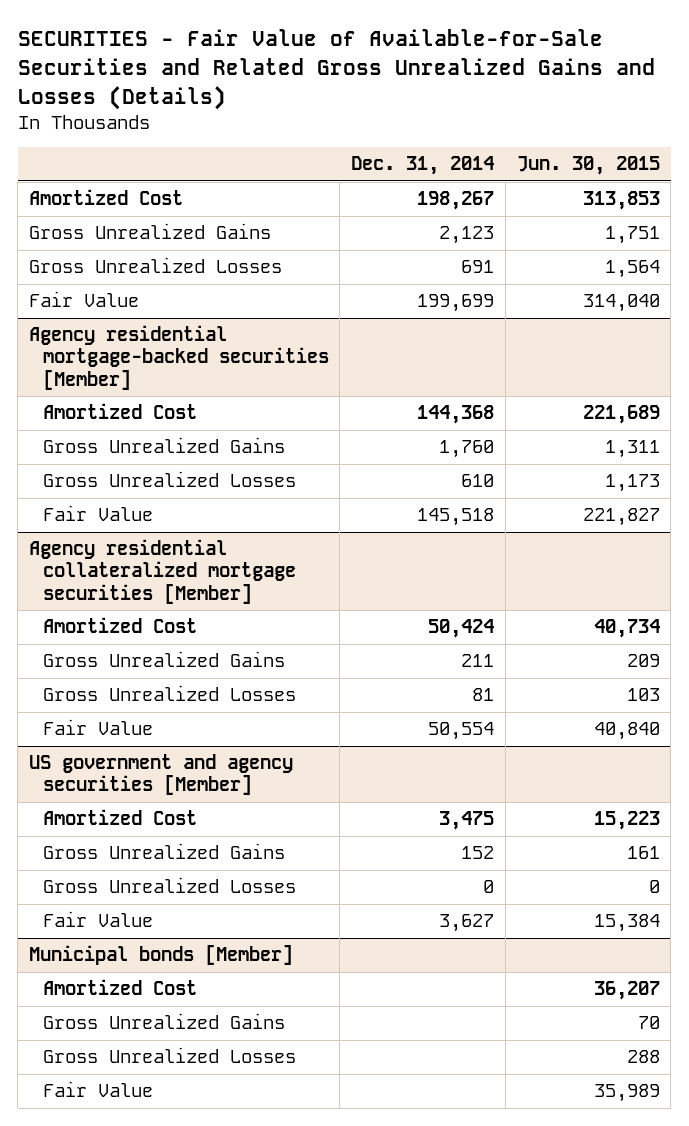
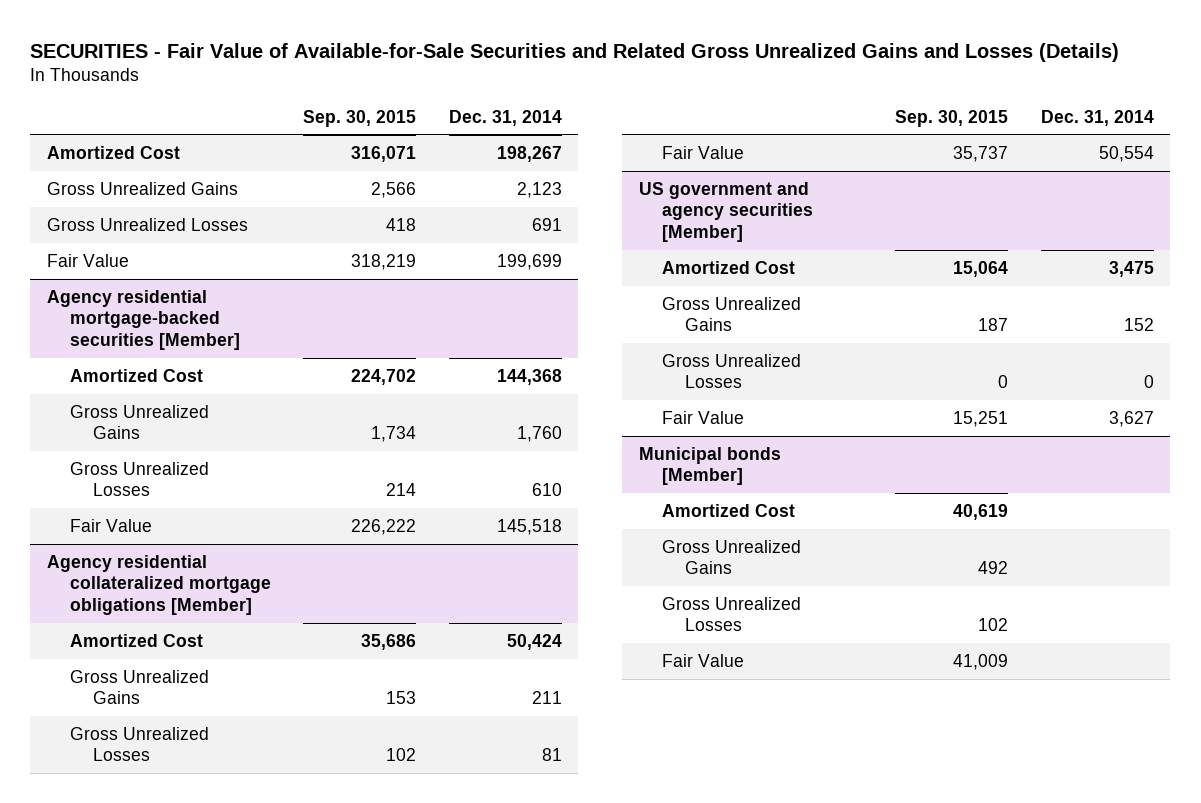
[516,156,660,176] Jun. 30, 2015 -> none
none -> [303,109,417,127] Sep. 30, 2015
[28,539,296,604] Agency residential collateralized mortgage securities [Member] -> [46,554,271,616] Agency residential collateralized mortgage obligations [Member]

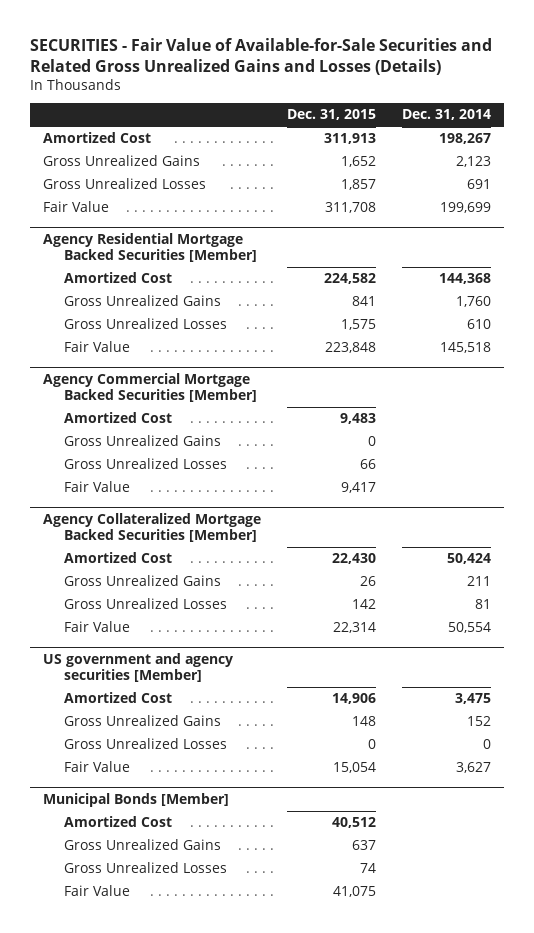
[303,109,417,127] Sep. 30, 2015 -> none
none -> [287,109,377,121] Dec. 31, 2015
[46,289,240,351] Agency residential mortgage-backed securities [Member] -> [43,232,258,263] Agency Residential Mortgage Backed Securities [Member]
none -> [43,372,258,403] Agency Commercial Mortgage Backed Securities [Member]
none -> [64,412,173,424] Amortized Cost
none -> [64,435,222,447] Gross Unrealized Gains
none -> [64,458,228,470] Gross Unrealized Losses
none -> [64,481,131,493] Fair Value
[46,554,271,616] Agency residential collateralized mortgage obligations [Member] -> [43,512,262,543] Agency Collateralized Mortgage Backed Securities [Member]
[638,446,781,486] Municipal bonds [Member] -> [43,792,230,807] Municipal Bonds [Member]

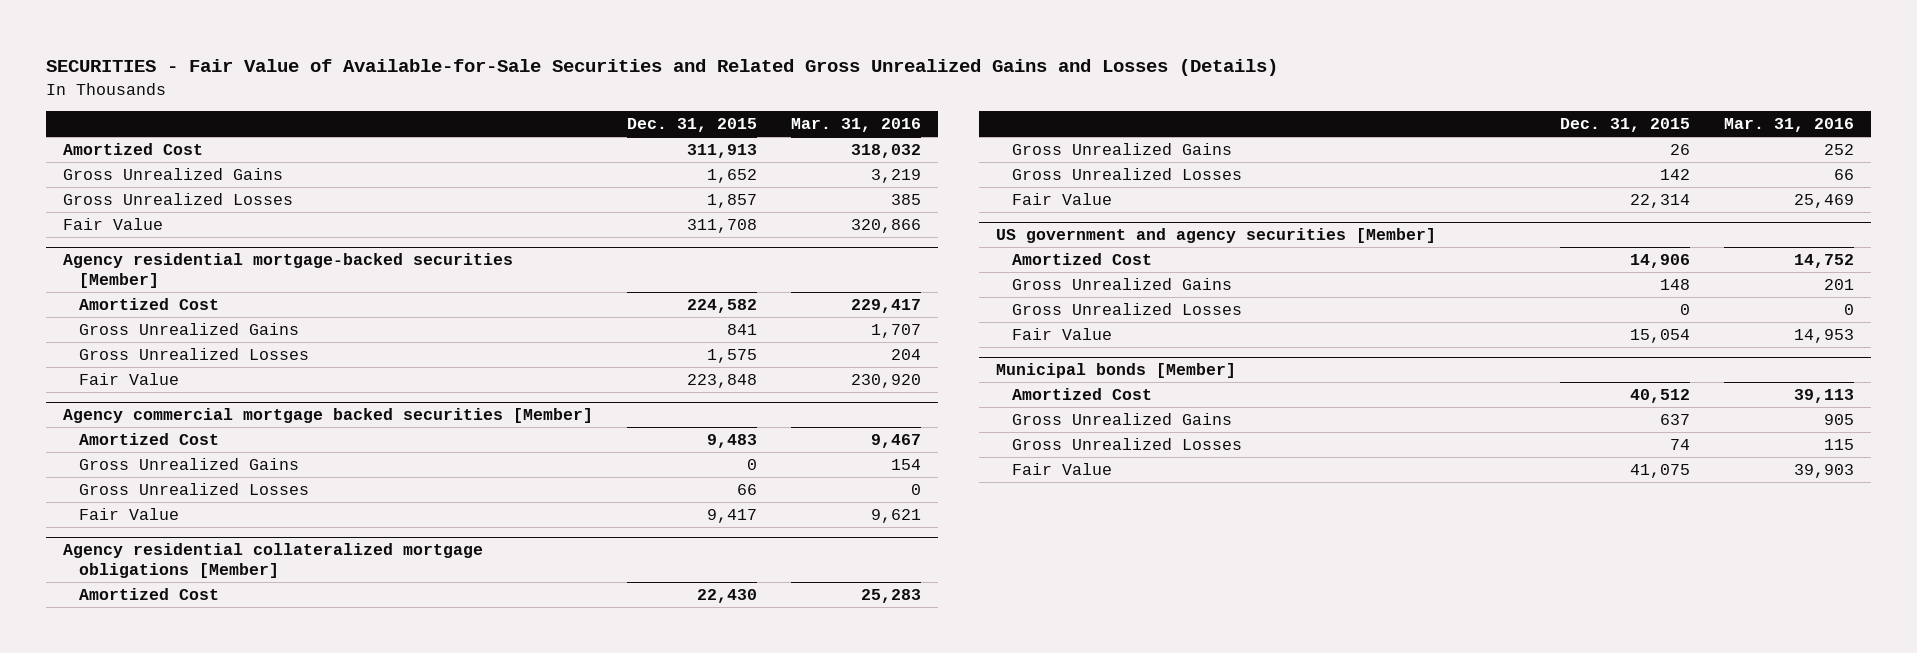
[402,109,492,121] Dec. 31, 2014 -> none
none -> [790,118,921,133] Mar. 31, 2016
[43,232,258,263] Agency Residential Mortgage Backed Securities [Member] -> [63,253,514,289] Agency residential mortgage-backed securities [Member]
[43,372,258,403] Agency Commercial Mortgage Backed Securities [Member] -> [63,408,594,424] Agency commercial mortgage backed securities [Member]
[43,512,262,543] Agency Collateralized Mortgage Backed Securities [Member] -> [63,543,484,579] Agency residential collateralized mortgage obligations [Member]
[43,792,230,807] Municipal Bonds [Member] -> [996,363,1237,379] Municipal bonds [Member]

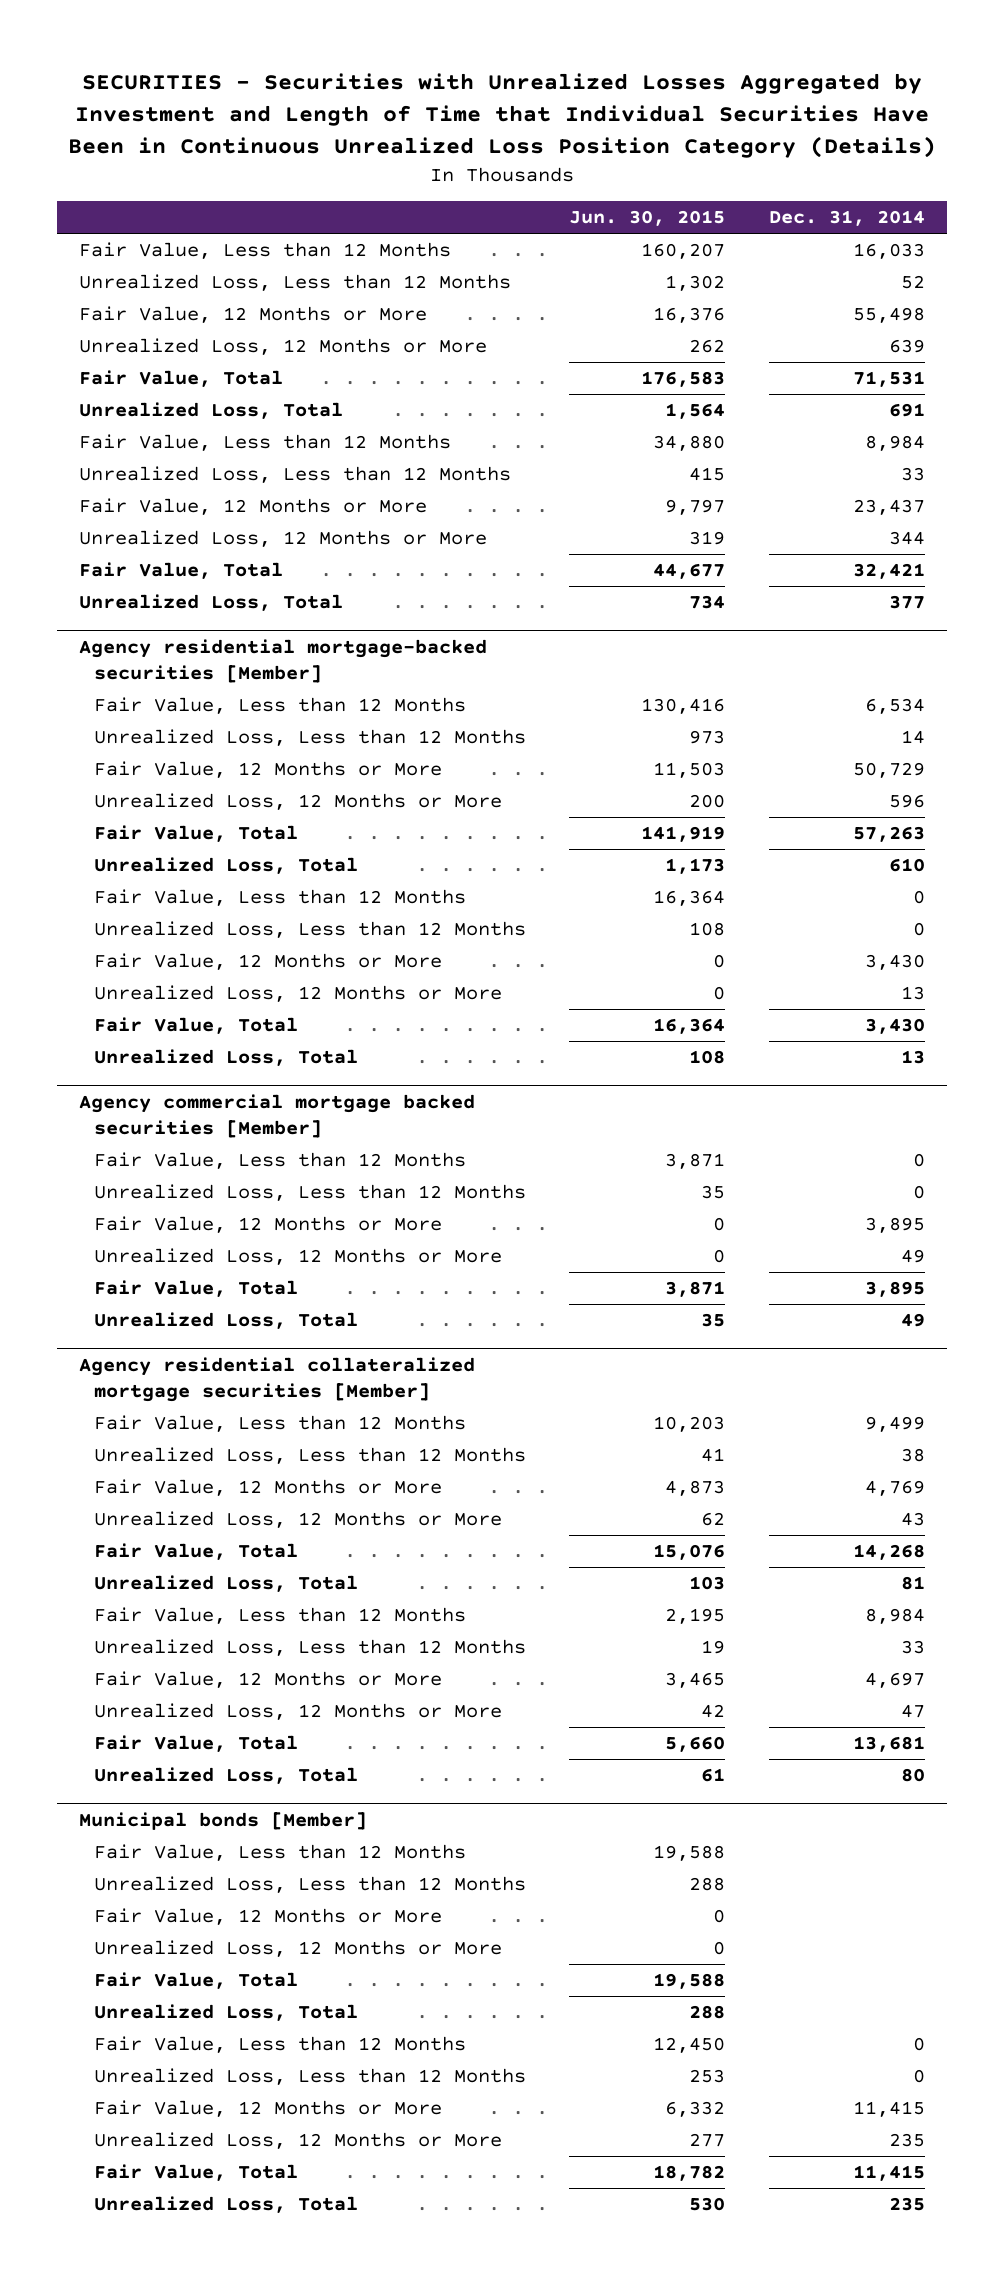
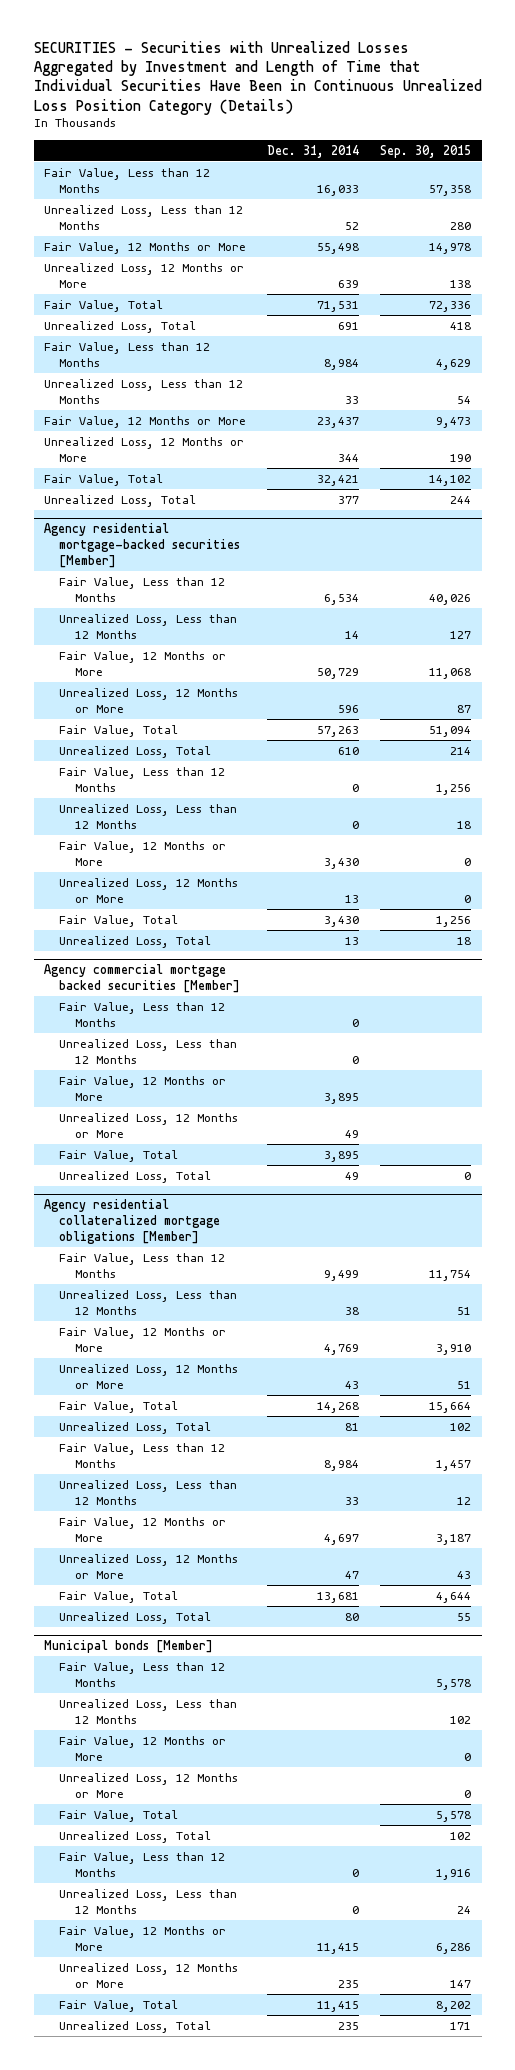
[569,210,726,227] Jun. 30, 2015 -> none
none -> [380,144,472,158] Sep. 30, 2015
[78,1356,475,1402] Agency residential collateralized mortgage securities [Member] -> [44,1198,221,1245] Agency residential collateralized mortgage obligations [Member]

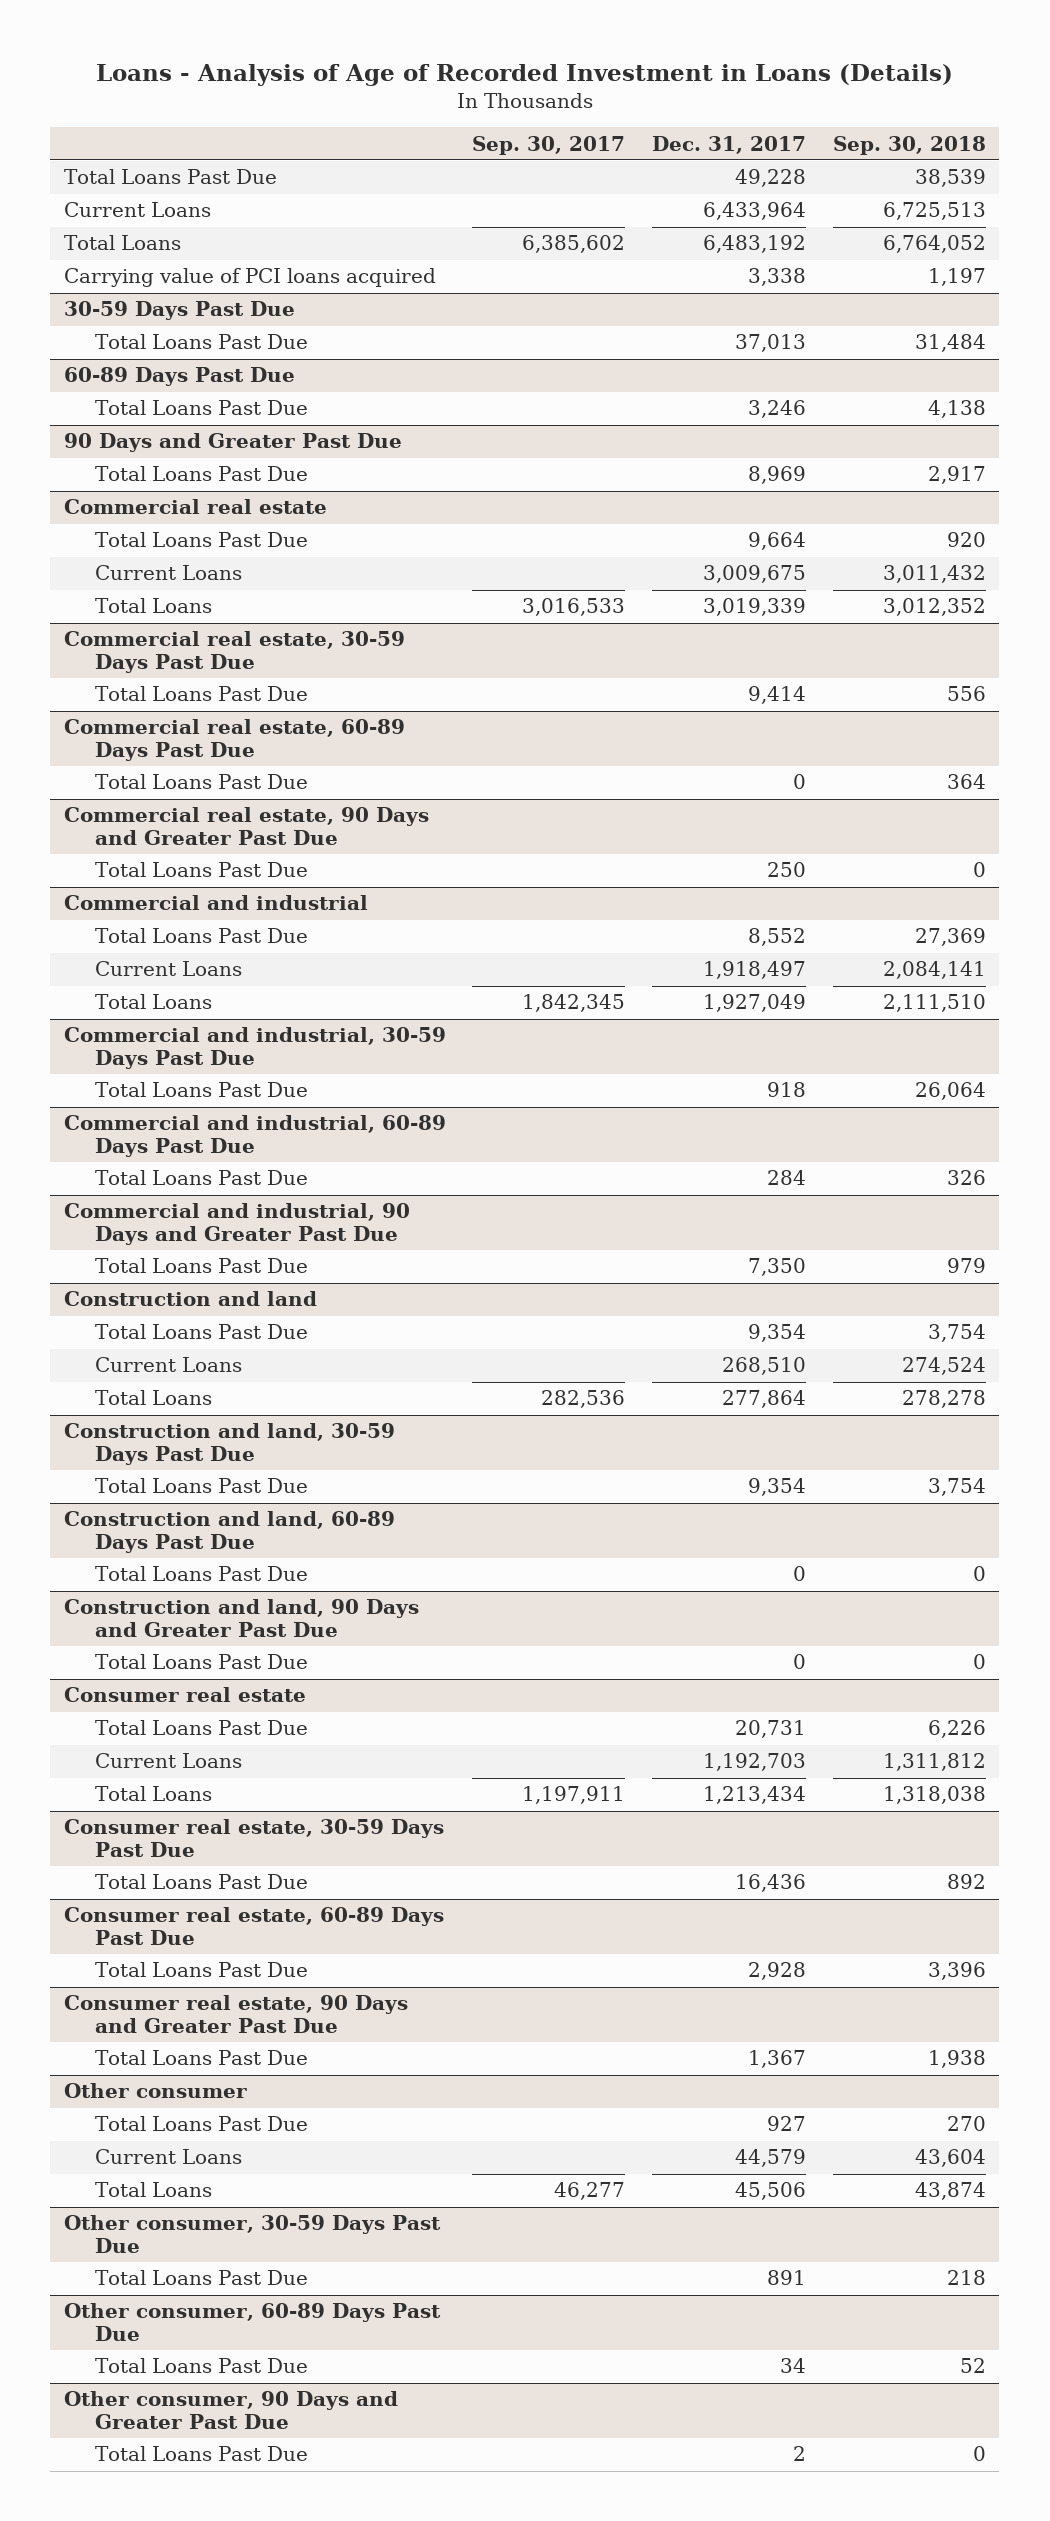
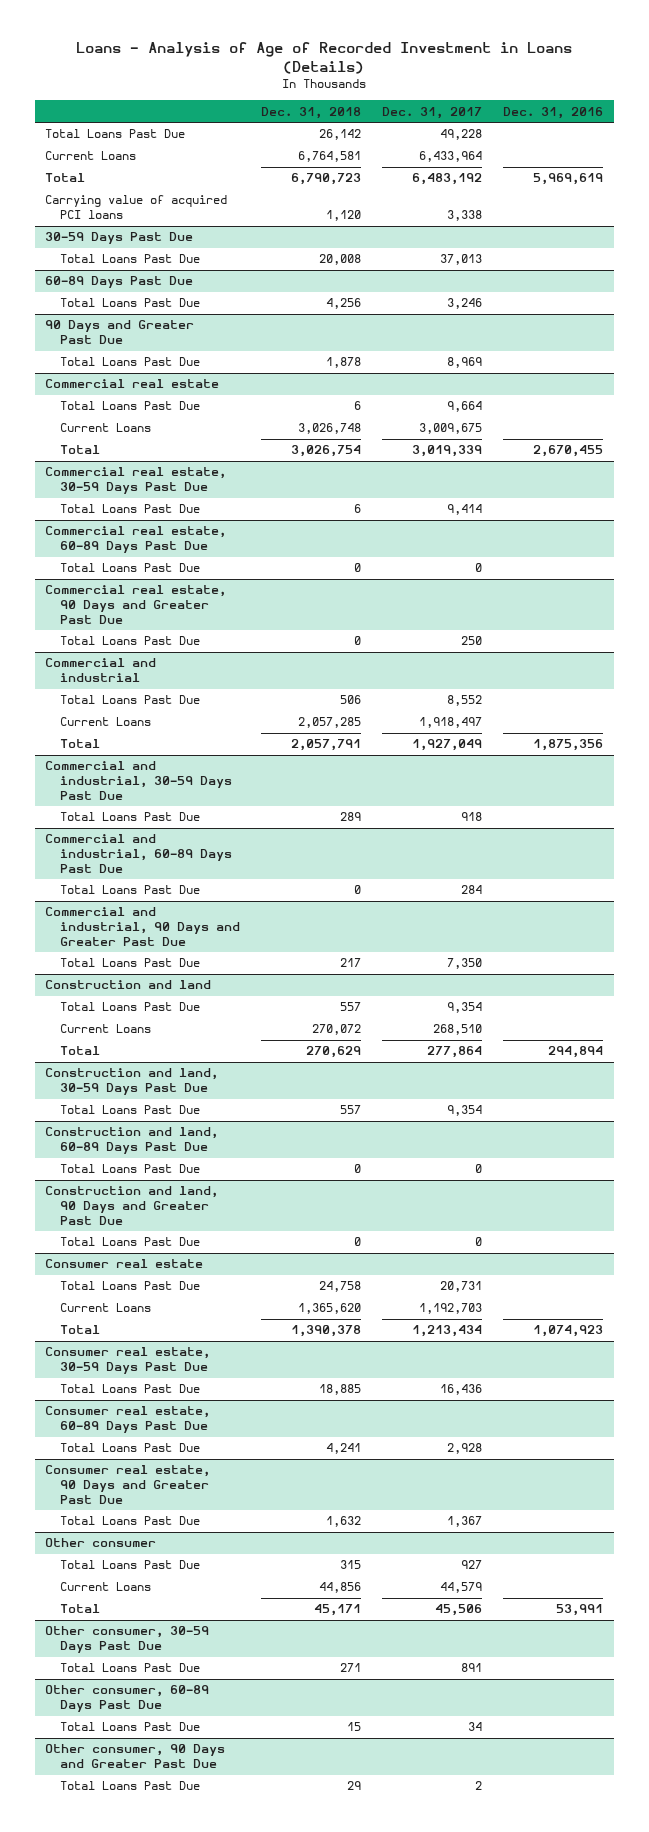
[472,135,626,155] Sep. 30, 2017 -> none
[832,135,986,155] Sep. 30, 2018 -> none
none -> [260,106,361,119] Dec. 31, 2018
none -> [503,106,604,119] Dec. 31, 2016
[63,235,181,251] Total Loans -> [45,173,86,183] Total
[63,268,436,288] Carrying value of PCI loans acquired -> [45,195,228,220] Carrying value of acquired PCI loans
[94,598,212,614] Total Loans -> [59,445,100,455] Total
[94,994,212,1010] Total Loans -> [59,739,100,749] Total
[94,1390,212,1406] Total Loans -> [59,1046,100,1056] Total
[94,1786,212,1802] Total Loans -> [59,1325,100,1335] Total
[94,2182,212,2198] Total Loans -> [59,1604,100,1614] Total

